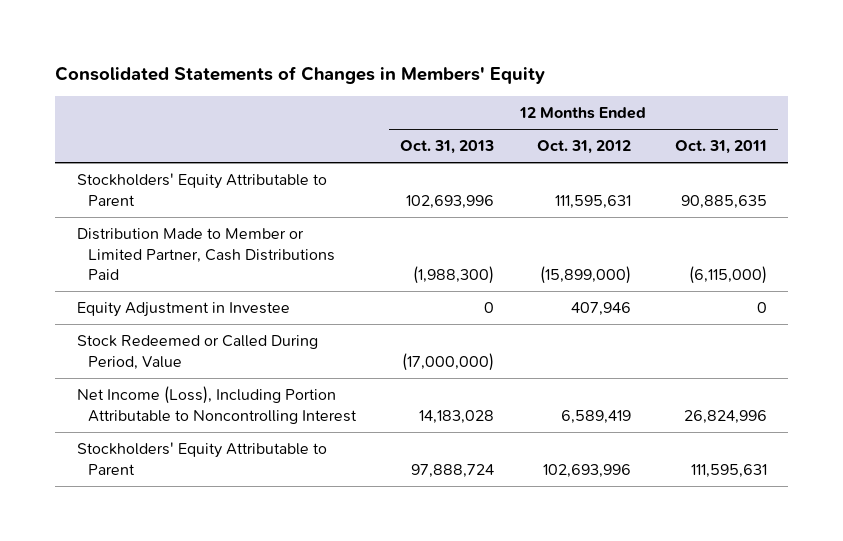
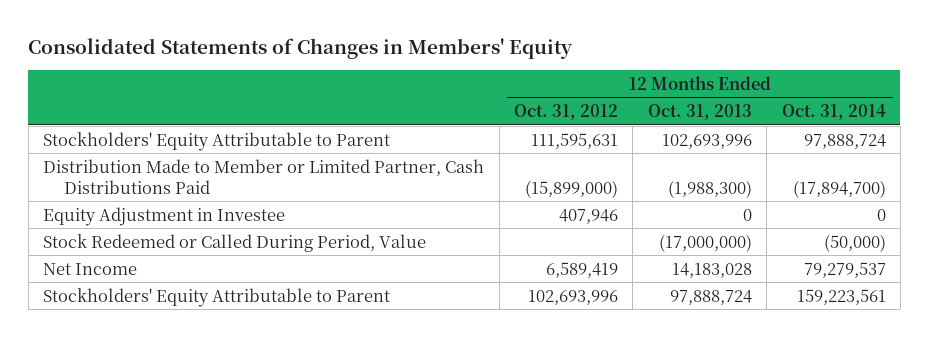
[674,140,767,155] Oct. 31, 2011 -> none
none -> [781,103,886,120] Oct. 31, 2014
[76,386,358,424] Net Income (Loss), Including Portion Attributable to Noncontrolling Interest -> [43,262,138,275] Net Income

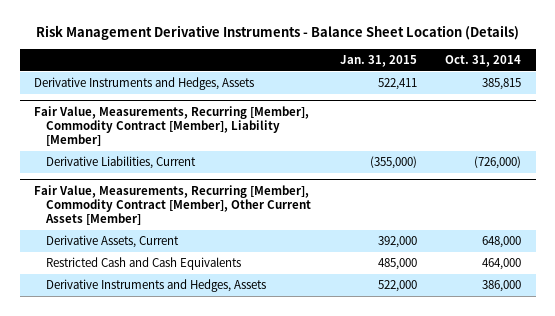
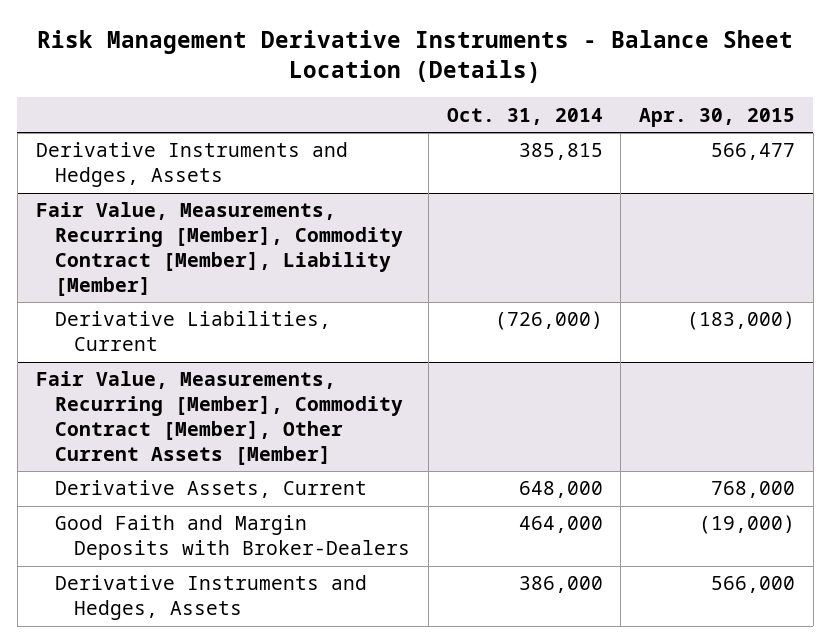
[339,54,417,67] Jan. 31, 2015 -> none
none -> [639,107,796,127] Apr. 30, 2015
[46,257,242,271] Restricted Cash and Cash Equivalents -> [54,515,411,561] Good Faith and Margin Deposits with Broker-Dealers

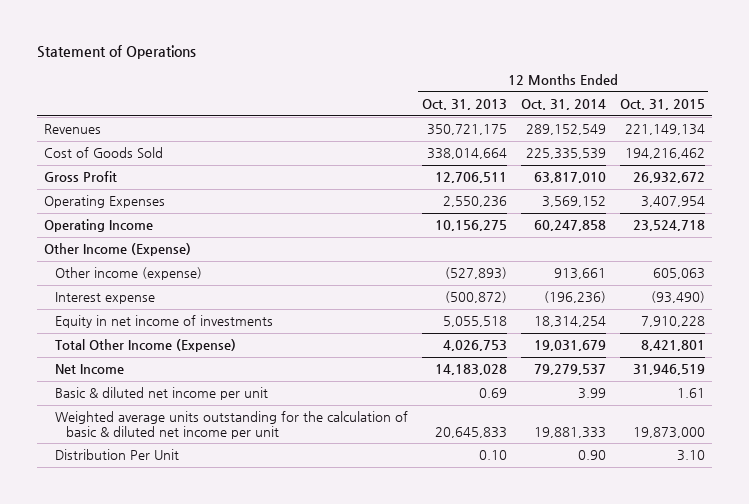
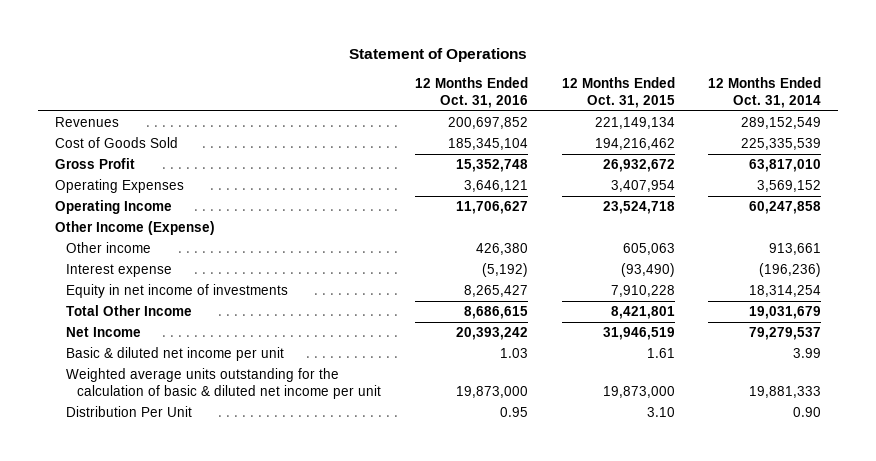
[421,99,507,111] Oct. 31, 2013 -> none
none -> [414,77,528,109] 12 Months Ended Oct. 31, 2016
[54,267,202,281] Other income (expense) -> [66,241,152,253] Other income
[54,339,236,353] Total Other Income (Expense) -> [66,304,193,316] Total Other Income

